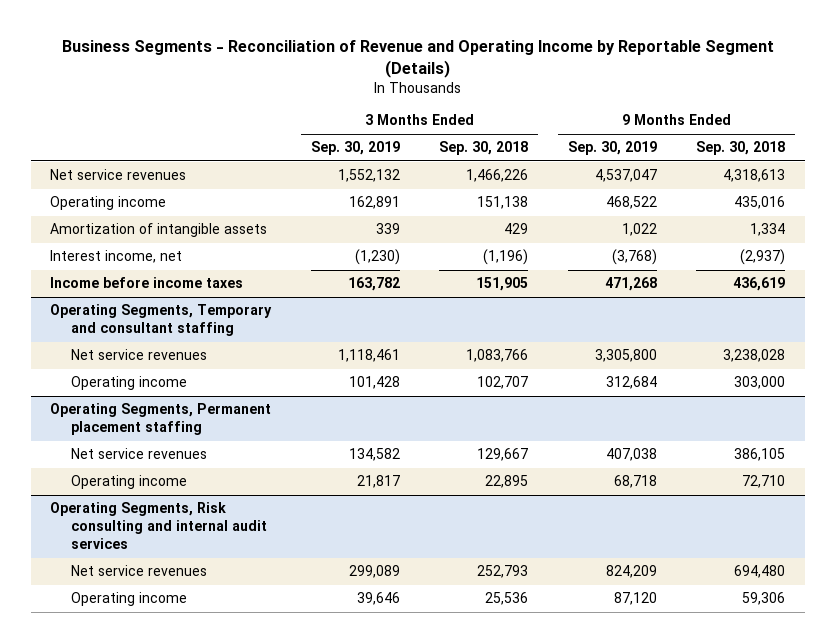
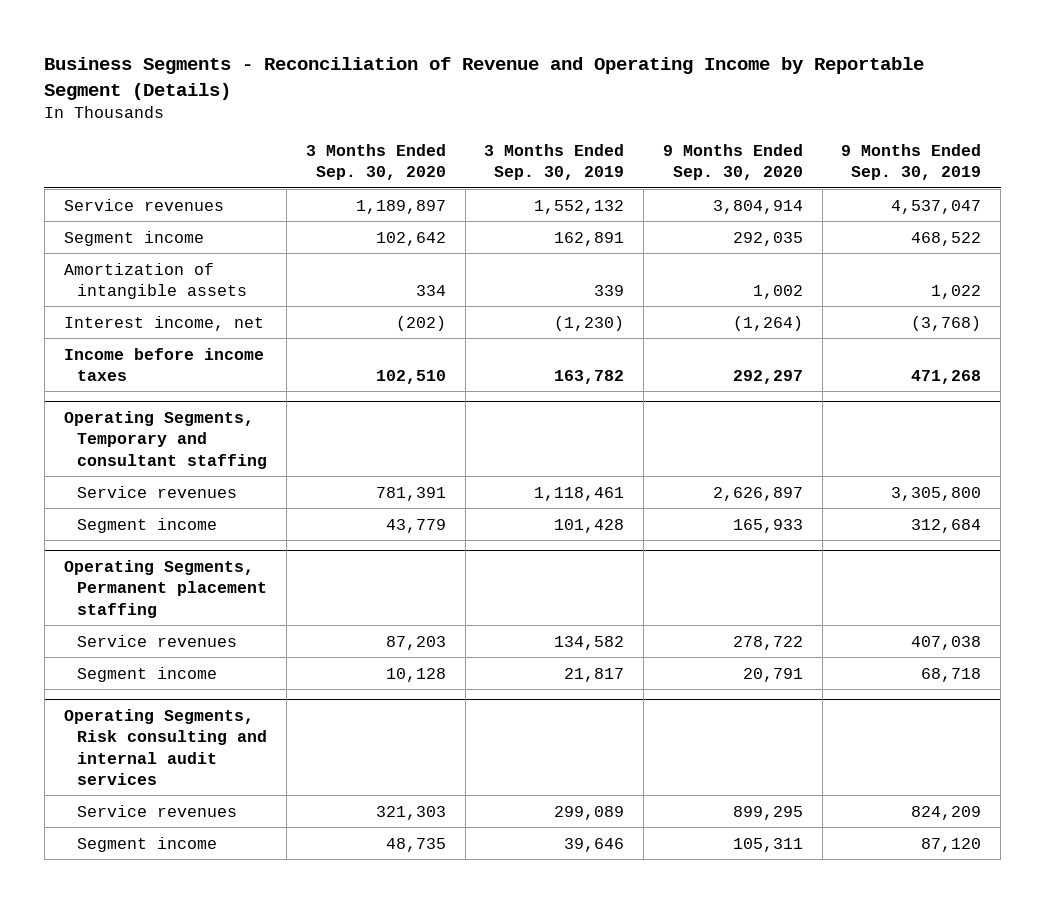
[439,141,529,156] Sep. 30, 2018 -> none
[696,141,786,156] Sep. 30, 2018 -> none
none -> [305,143,446,181] 3 Months Ended Sep. 30, 2020
none -> [662,143,803,181] 9 Months Ended Sep. 30, 2020
[50,169,187,181] Net service revenues -> [63,198,224,211] Service revenues
[50,196,167,211] Operating income -> [63,230,204,246] Segment income
[70,349,207,361] Net service revenues -> [77,485,238,498] Service revenues
[70,376,187,391] Operating income -> [77,517,218,533] Segment income
[70,448,207,460] Net service revenues -> [77,634,238,647] Service revenues
[70,475,187,490] Operating income -> [77,666,218,682] Segment income
[70,565,207,577] Net service revenues -> [77,804,238,817] Service revenues
[70,592,187,607] Operating income -> [77,836,218,852] Segment income

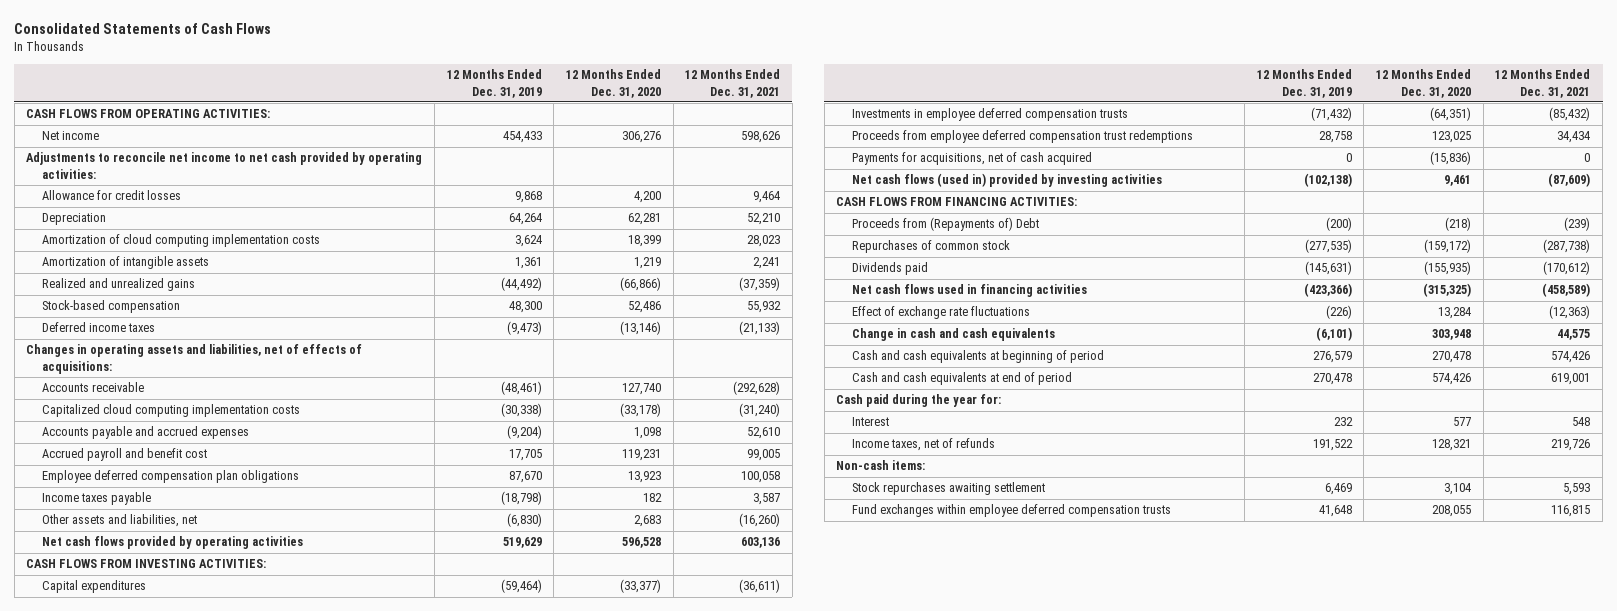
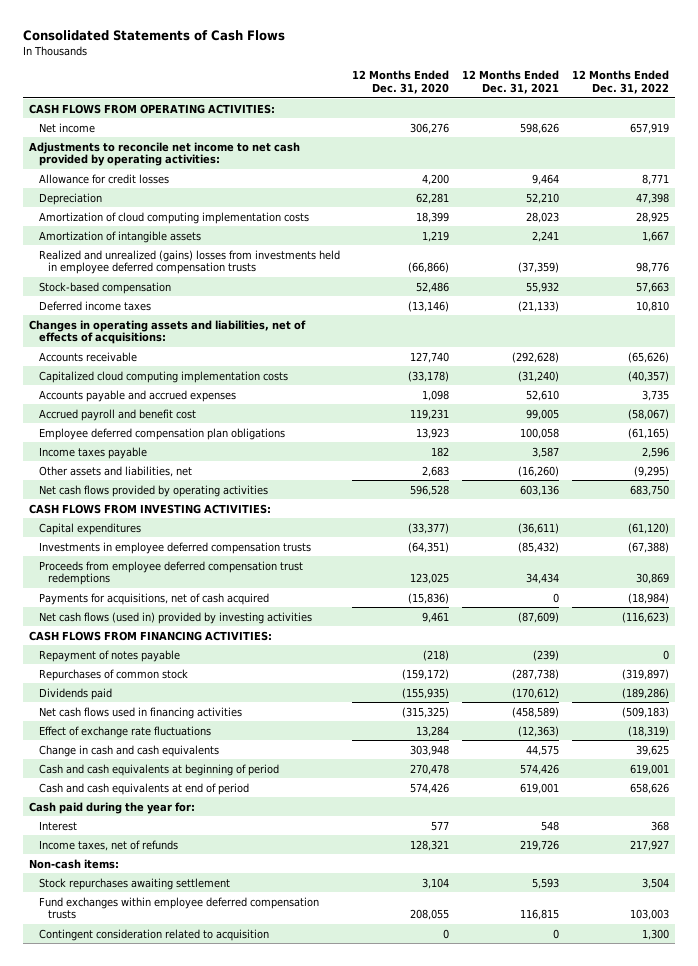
[446,69,542,98] 12 Months Ended Dec. 31, 2019 -> none
none -> [571,70,669,95] 12 Months Ended Dec. 31, 2022
[42,278,196,292] Realized and unrealized gains -> [38,249,340,275] Realized and unrealized (gains) losses from investments held in employee deferred compensation trusts
[852,217,1040,232] Proceeds from (Repayments of) Debt -> [38,649,180,662] Repayment of notes payable
none -> [38,928,269,941] Contingent consideration related to acquisition

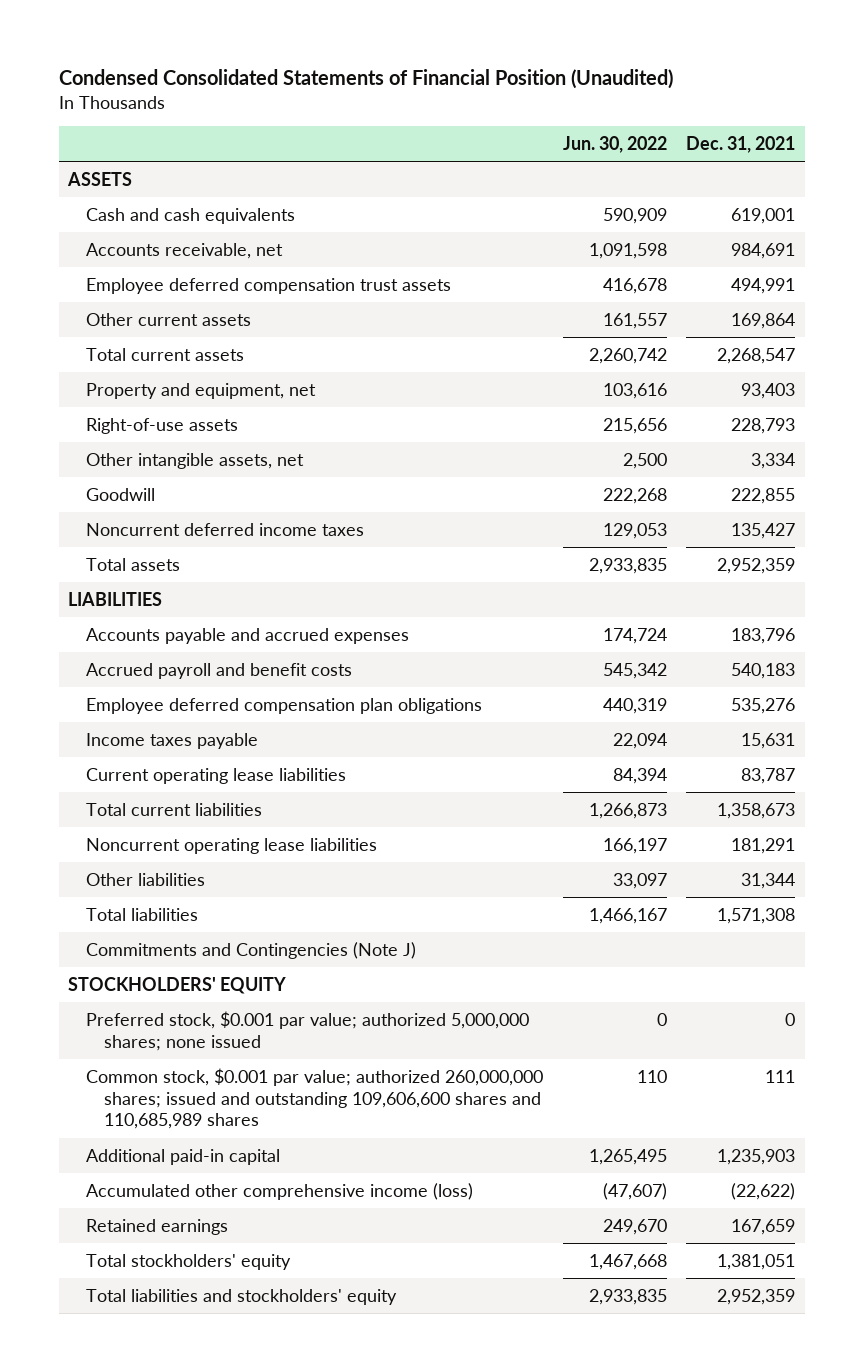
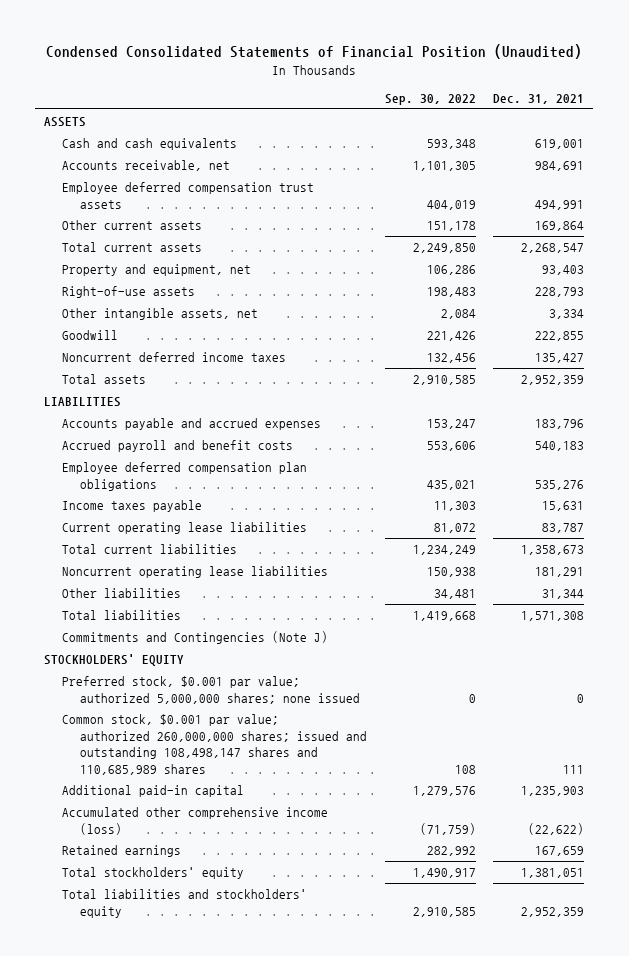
[562,135,667,153] Jun. 30, 2022 -> none
none -> [384,94,476,106] Sep. 30, 2022
[86,1067,544,1130] Common stock, $0.001 par value; authorized 260,000,000 shares; issued and outstanding 109,606,600 shares and 110,685,989 shares -> [62,714,367,775] Common stock, $0.001 par value; authorized 260,000,000 shares; issued and outstanding 108,498,147 shares and 110,685,989 shares

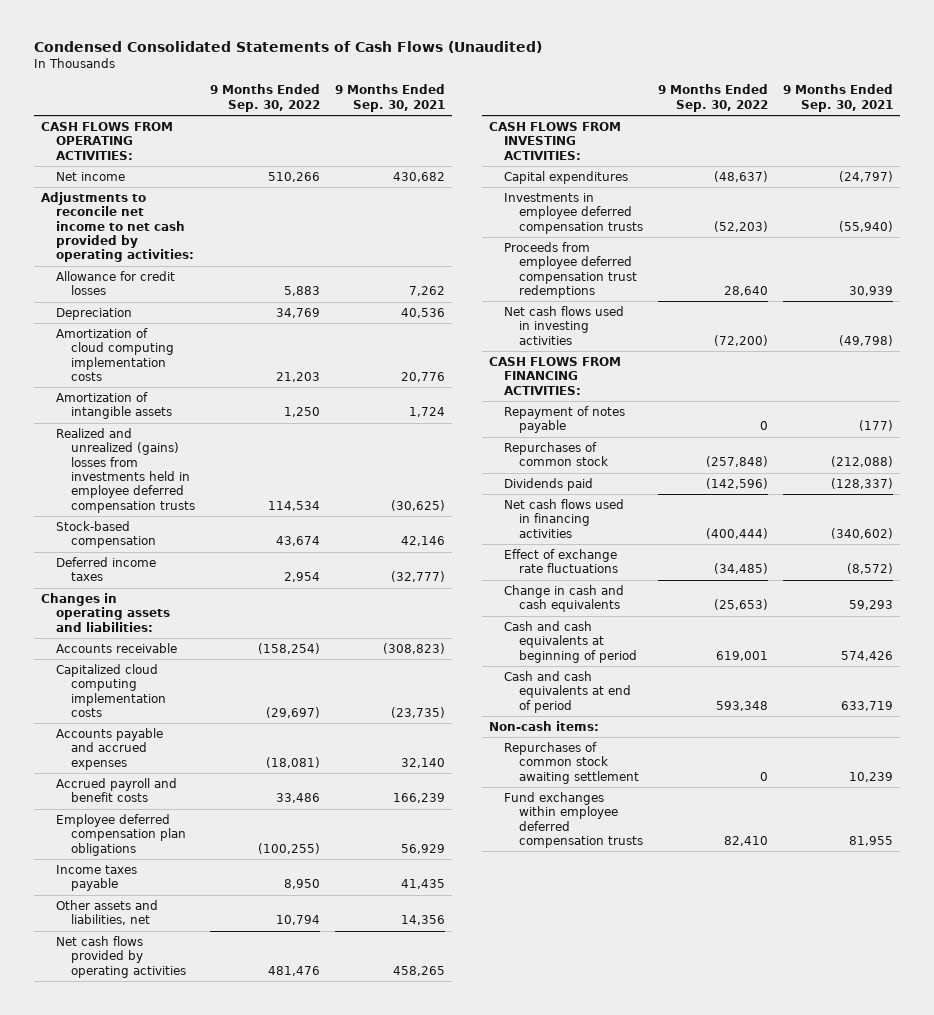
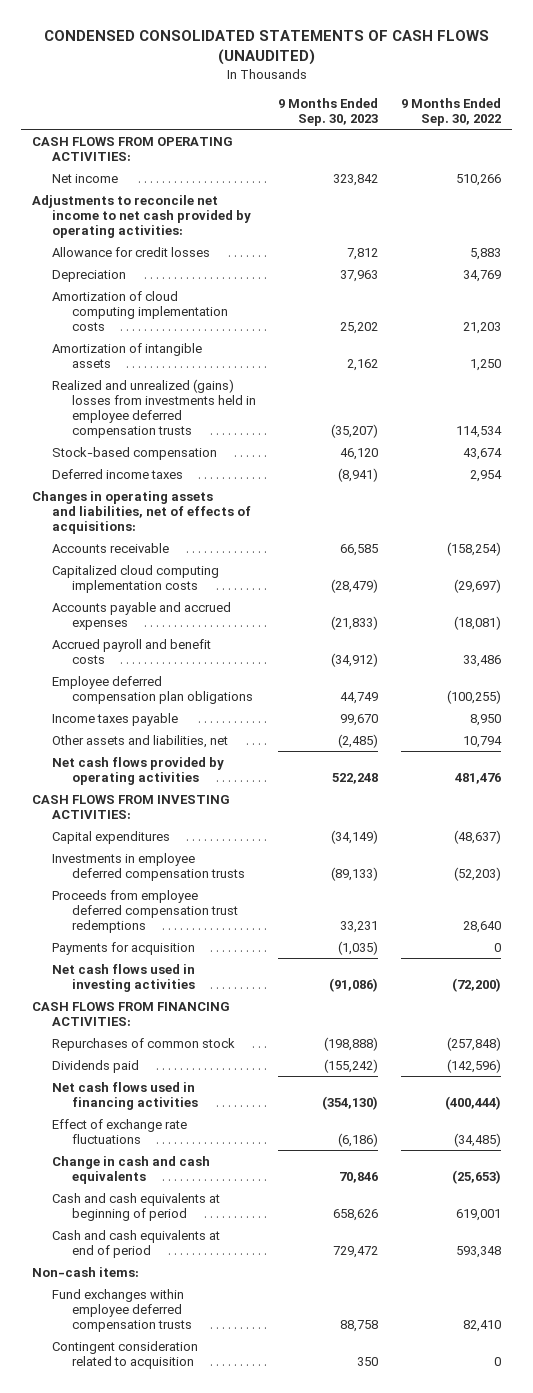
[33,41,542,54] Condensed Consolidated Statements of Cash Flows (Unaudited) -> [43,30,489,66] CONDENSED CONSOLIDATED STATEMENTS OF CASH FLOWS (UNAUDITED)
[334,84,445,112] 9 Months Ended Sep. 30, 2021 -> none
none -> [278,97,379,126] 9 Months Ended Sep. 30, 2023
[41,592,171,632] Changes in operating assets and liabilities: -> [32,490,252,534] Changes in operating assets and liabilities, net of effects of acquisitions:
none -> [52,941,196,955] Payments for acquisition
[503,405,625,434] Repayment of notes payable -> none
[503,741,639,784] Repurchases of common stock awaiting settlement -> none
none -> [52,1340,199,1369] Contingent consideration related to acquisition

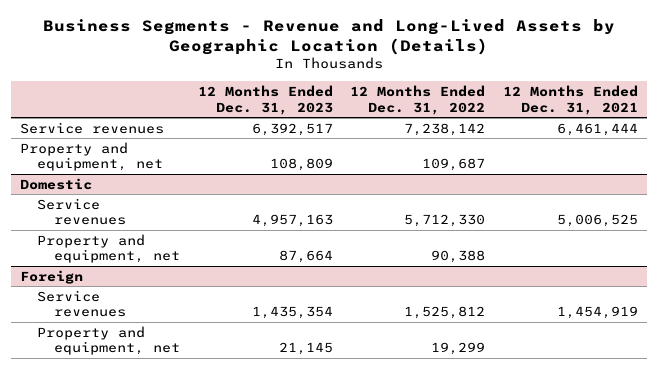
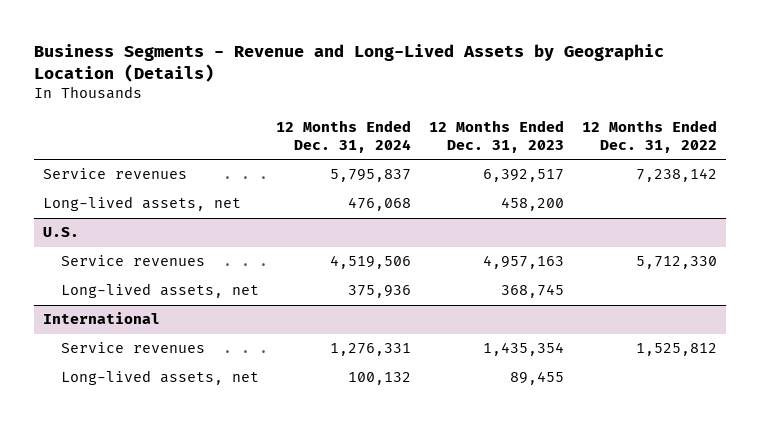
[503,84,639,115] 12 Months Ended Dec. 31, 2021 -> none
none -> [276,120,412,153] 12 Months Ended Dec. 31, 2024
[19,141,163,172] Property and equipment, net -> none
none -> [43,196,242,212] Long-lived assets, net
[19,177,92,190] Domestic -> [43,227,80,238] U.S.
[36,233,180,264] Property and equipment, net -> none
none -> [60,283,259,299] Long-lived assets, net
[19,269,83,284] Foreign -> [43,312,161,325] International
[36,325,180,356] Property and equipment, net -> none
none -> [60,370,259,386] Long-lived assets, net

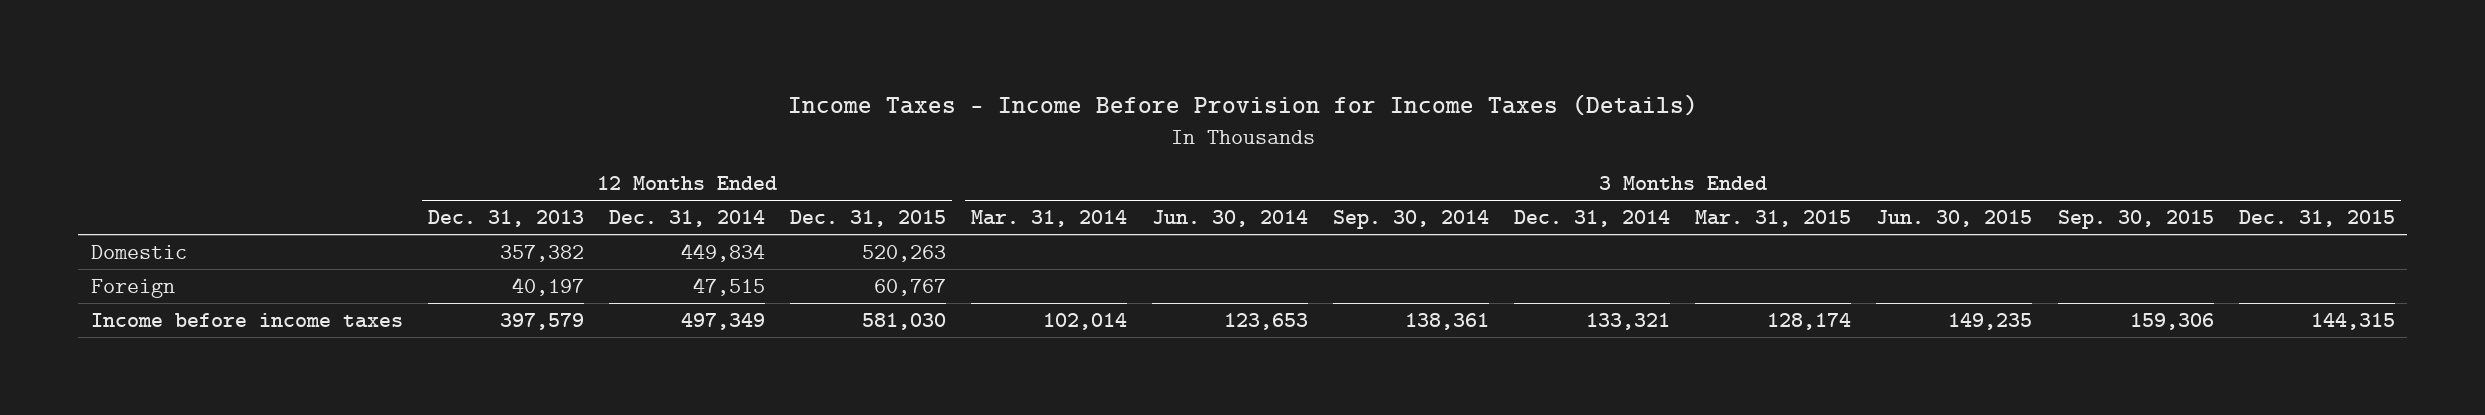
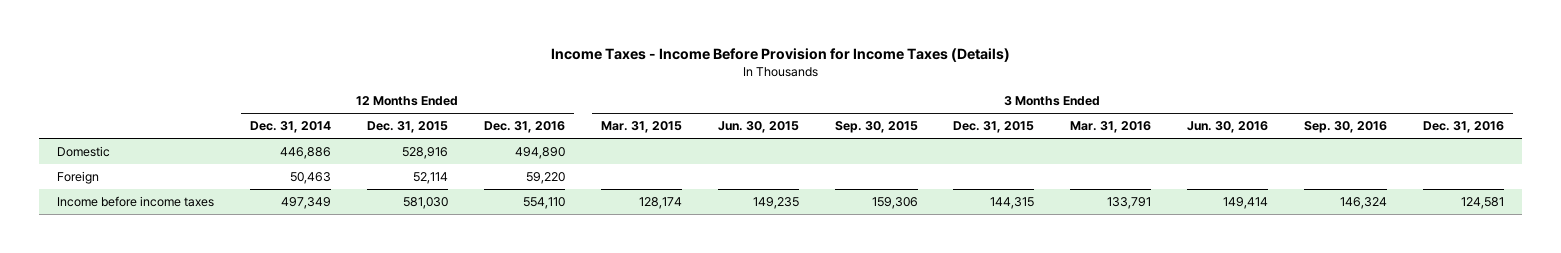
[427,210,584,228] Dec. 31, 2013 -> none
[971,210,1128,228] Mar. 31, 2014 -> none
[1152,210,1309,228] Jun. 30, 2014 -> none
[1333,210,1490,230] Sep. 30, 2014 -> none
[1514,210,1671,228] Dec. 31, 2014 -> none
none -> [483,121,565,134] Dec. 31, 2016
none -> [1070,121,1152,134] Mar. 31, 2016
none -> [1187,121,1269,134] Jun. 30, 2016
none -> [1304,121,1388,134] Sep. 30, 2016
none -> [1423,121,1505,134] Dec. 31, 2016
[680,242,765,262] 449,834 -> [280,146,332,159] 446,886
[861,244,946,262] 520,263 -> [401,146,448,159] 528,916
[692,276,765,296] 47,515 -> [290,171,332,184] 50,463
[873,278,946,296] 60,767 -> [412,171,448,184] 52,114

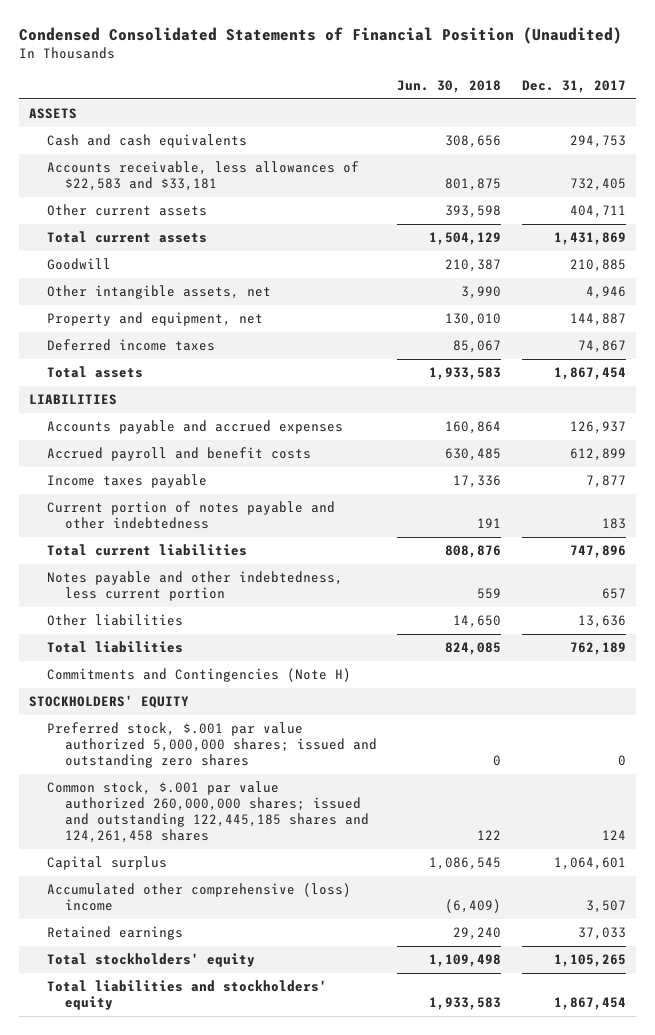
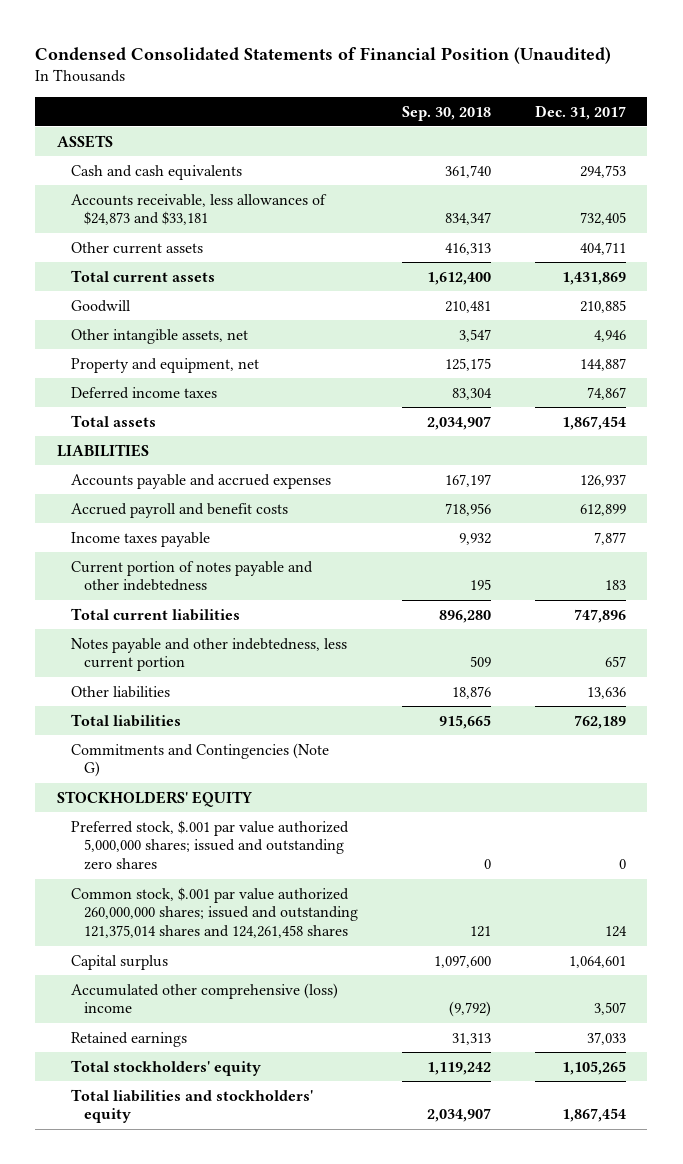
[397,79,502,93] Jun. 30, 2018 -> none
none -> [401,105,491,121] Sep. 30, 2018
[47,161,360,192] Accounts receivable, less allowances of $22,583 and $33,181 -> [70,193,327,226] Accounts receivable, less allowances of $24,873 and $33,181
[47,668,352,683] Commitments and Contingencies (Note H) -> [70,742,329,778] Commitments and Contingencies (Note G)
[47,781,370,844] Common stock, $.001 par value authorized 260,000,000 shares; issued and outstanding 122,445,185 shares and 124,261,458 shares -> [70,886,359,939] Common stock, $.001 par value authorized 260,000,000 shares; issued and outstanding 121,375,014 shares and 124,261,458 shares

